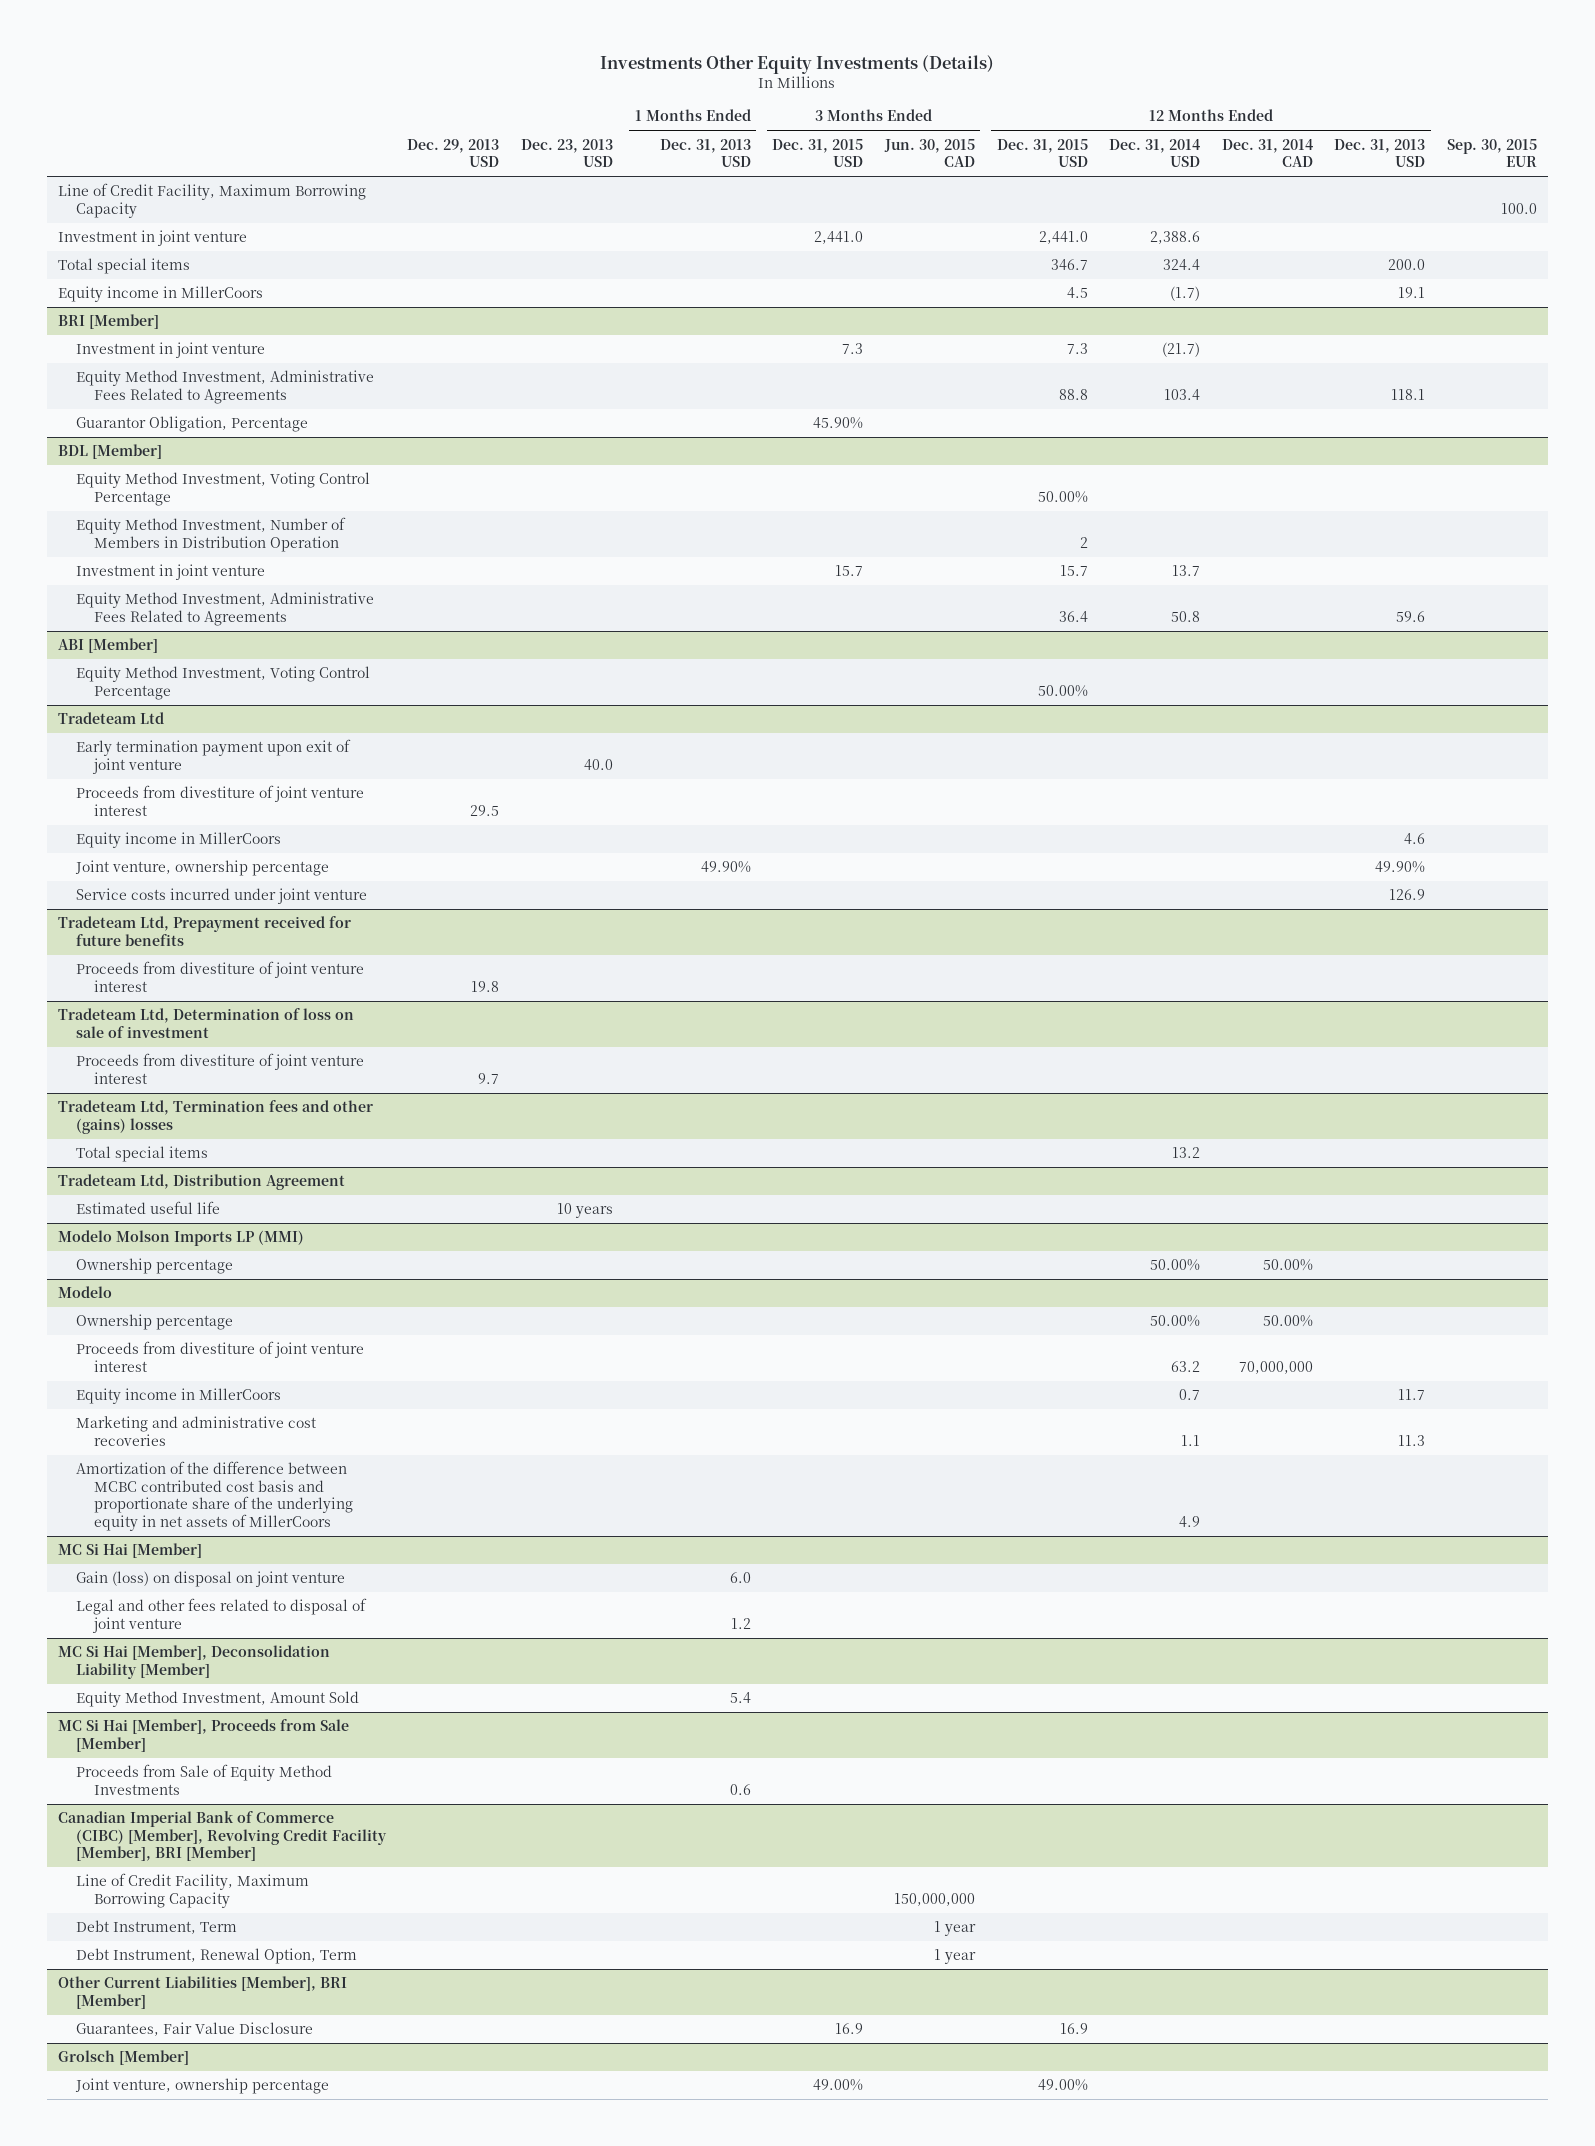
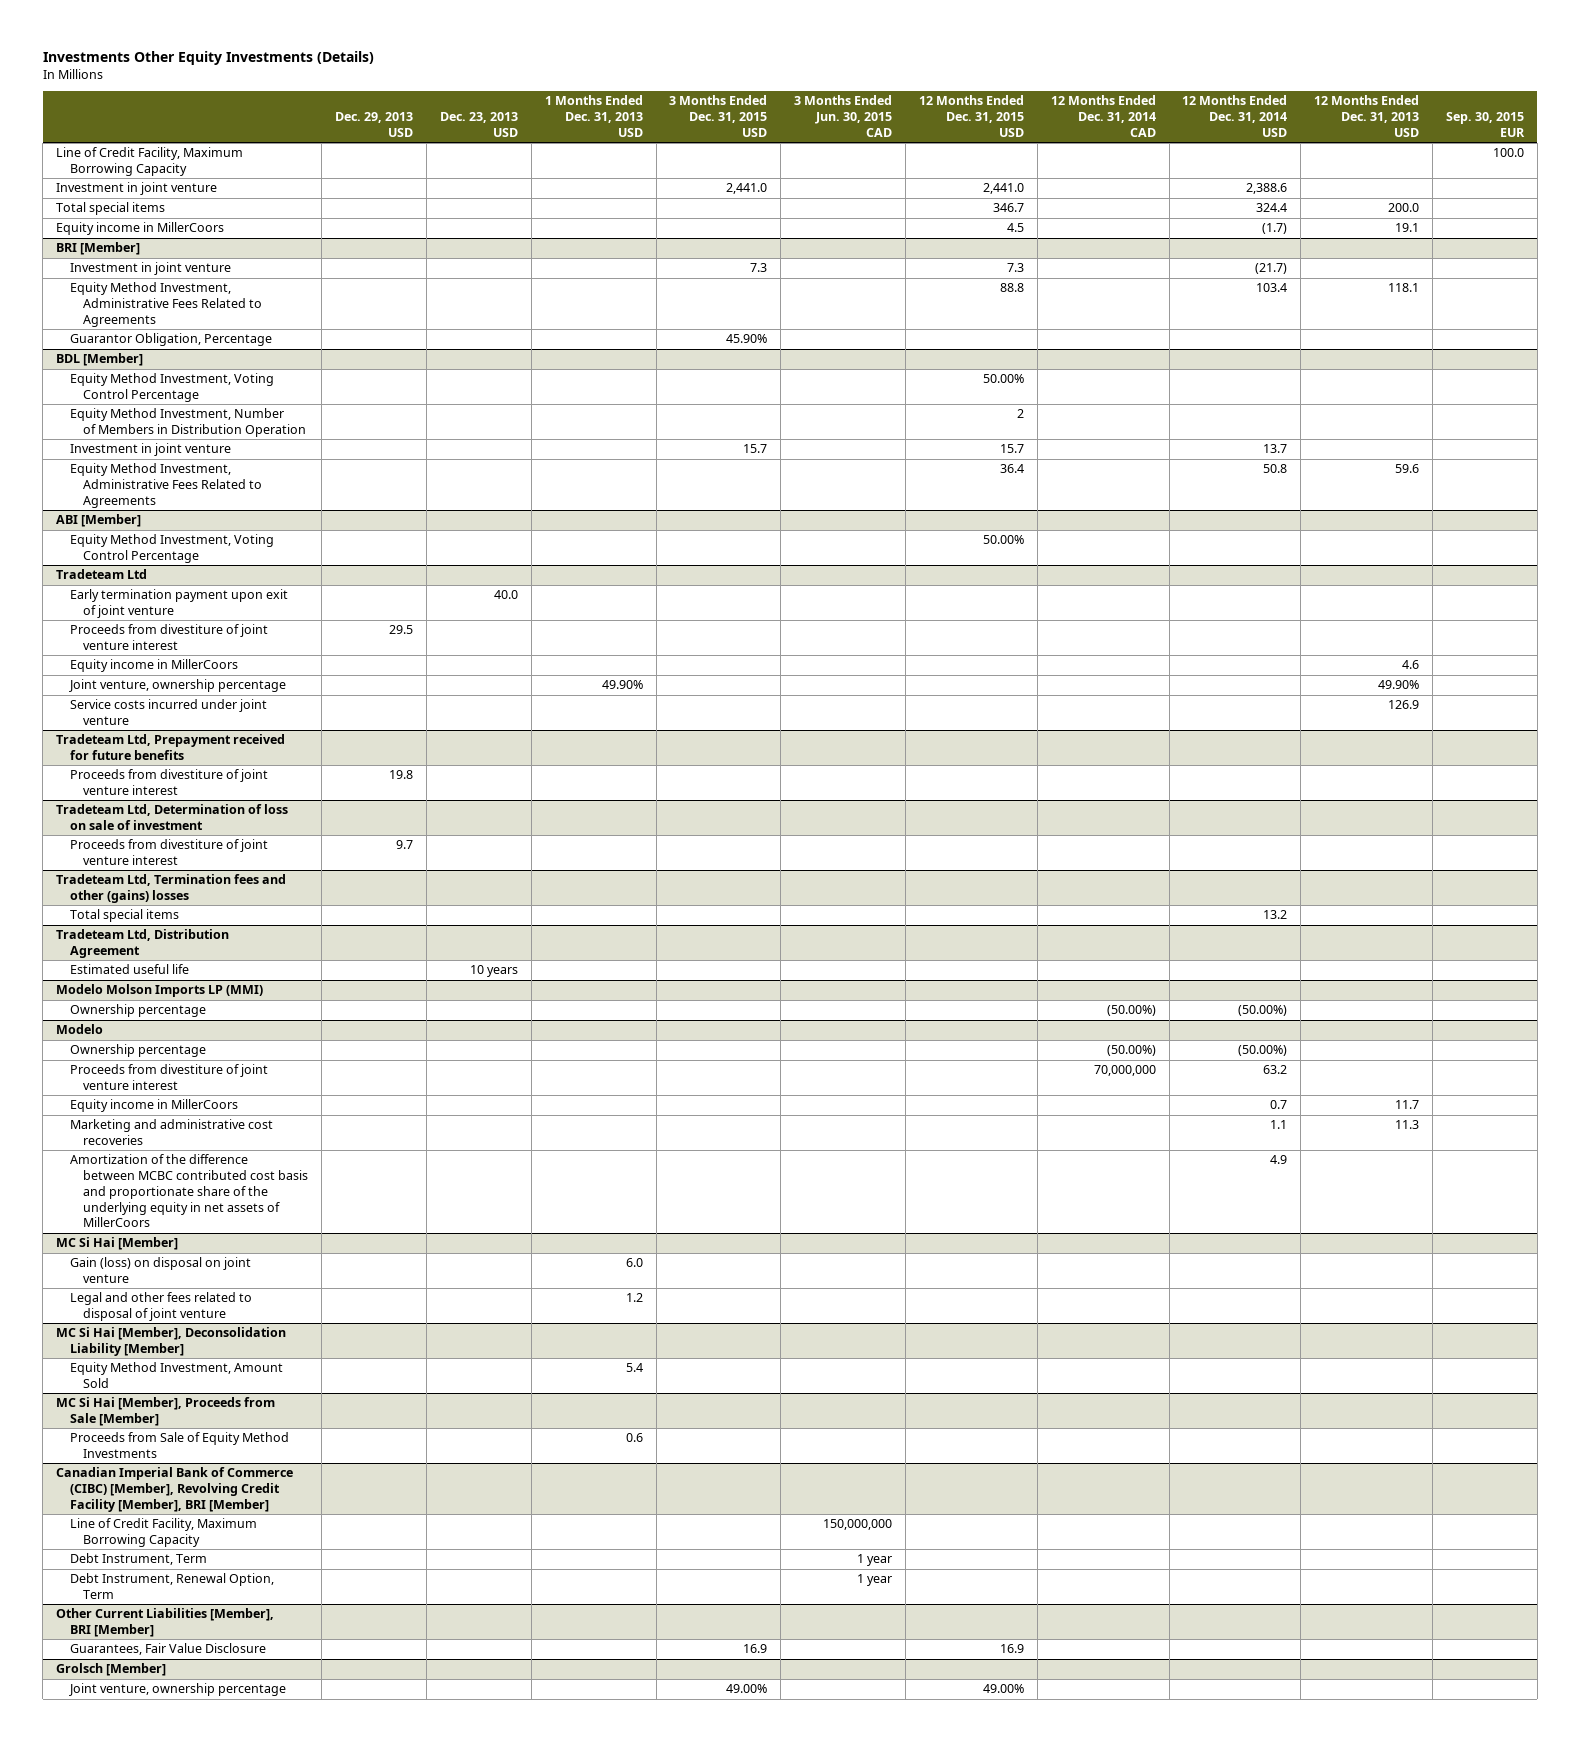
[1150,1259,1201,1272] 50.00% -> [1238,1005,1288,1017] (50.00%)
[1262,1259,1313,1272] 50.00% -> [1106,1005,1156,1017] (50.00%)
[1150,1315,1201,1328] 50.00% -> [1238,1045,1288,1057] (50.00%)
[1262,1315,1313,1328] 50.00% -> [1106,1045,1156,1057] (50.00%)

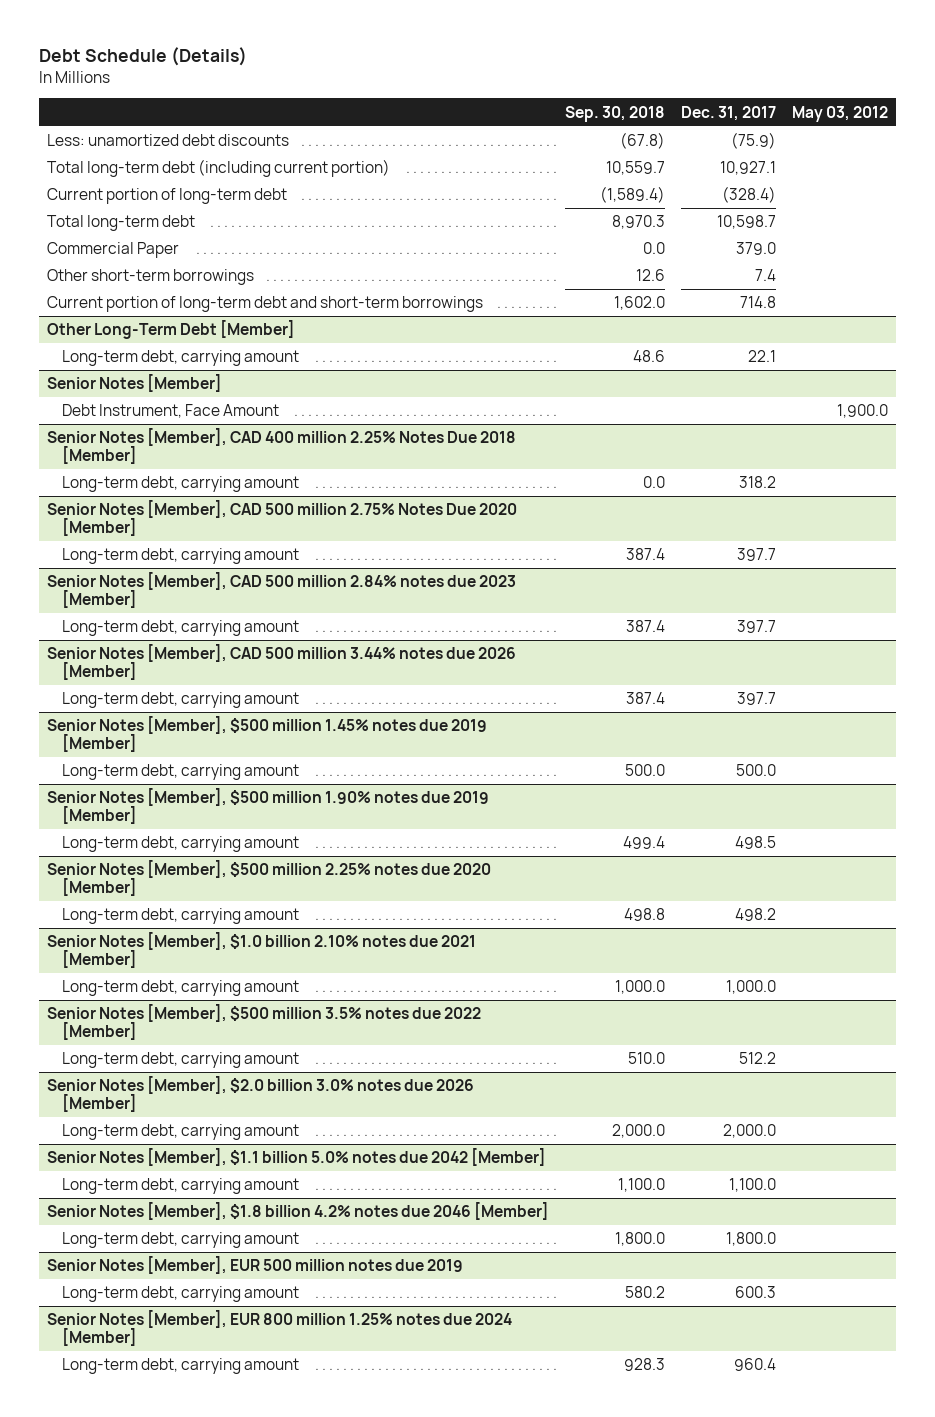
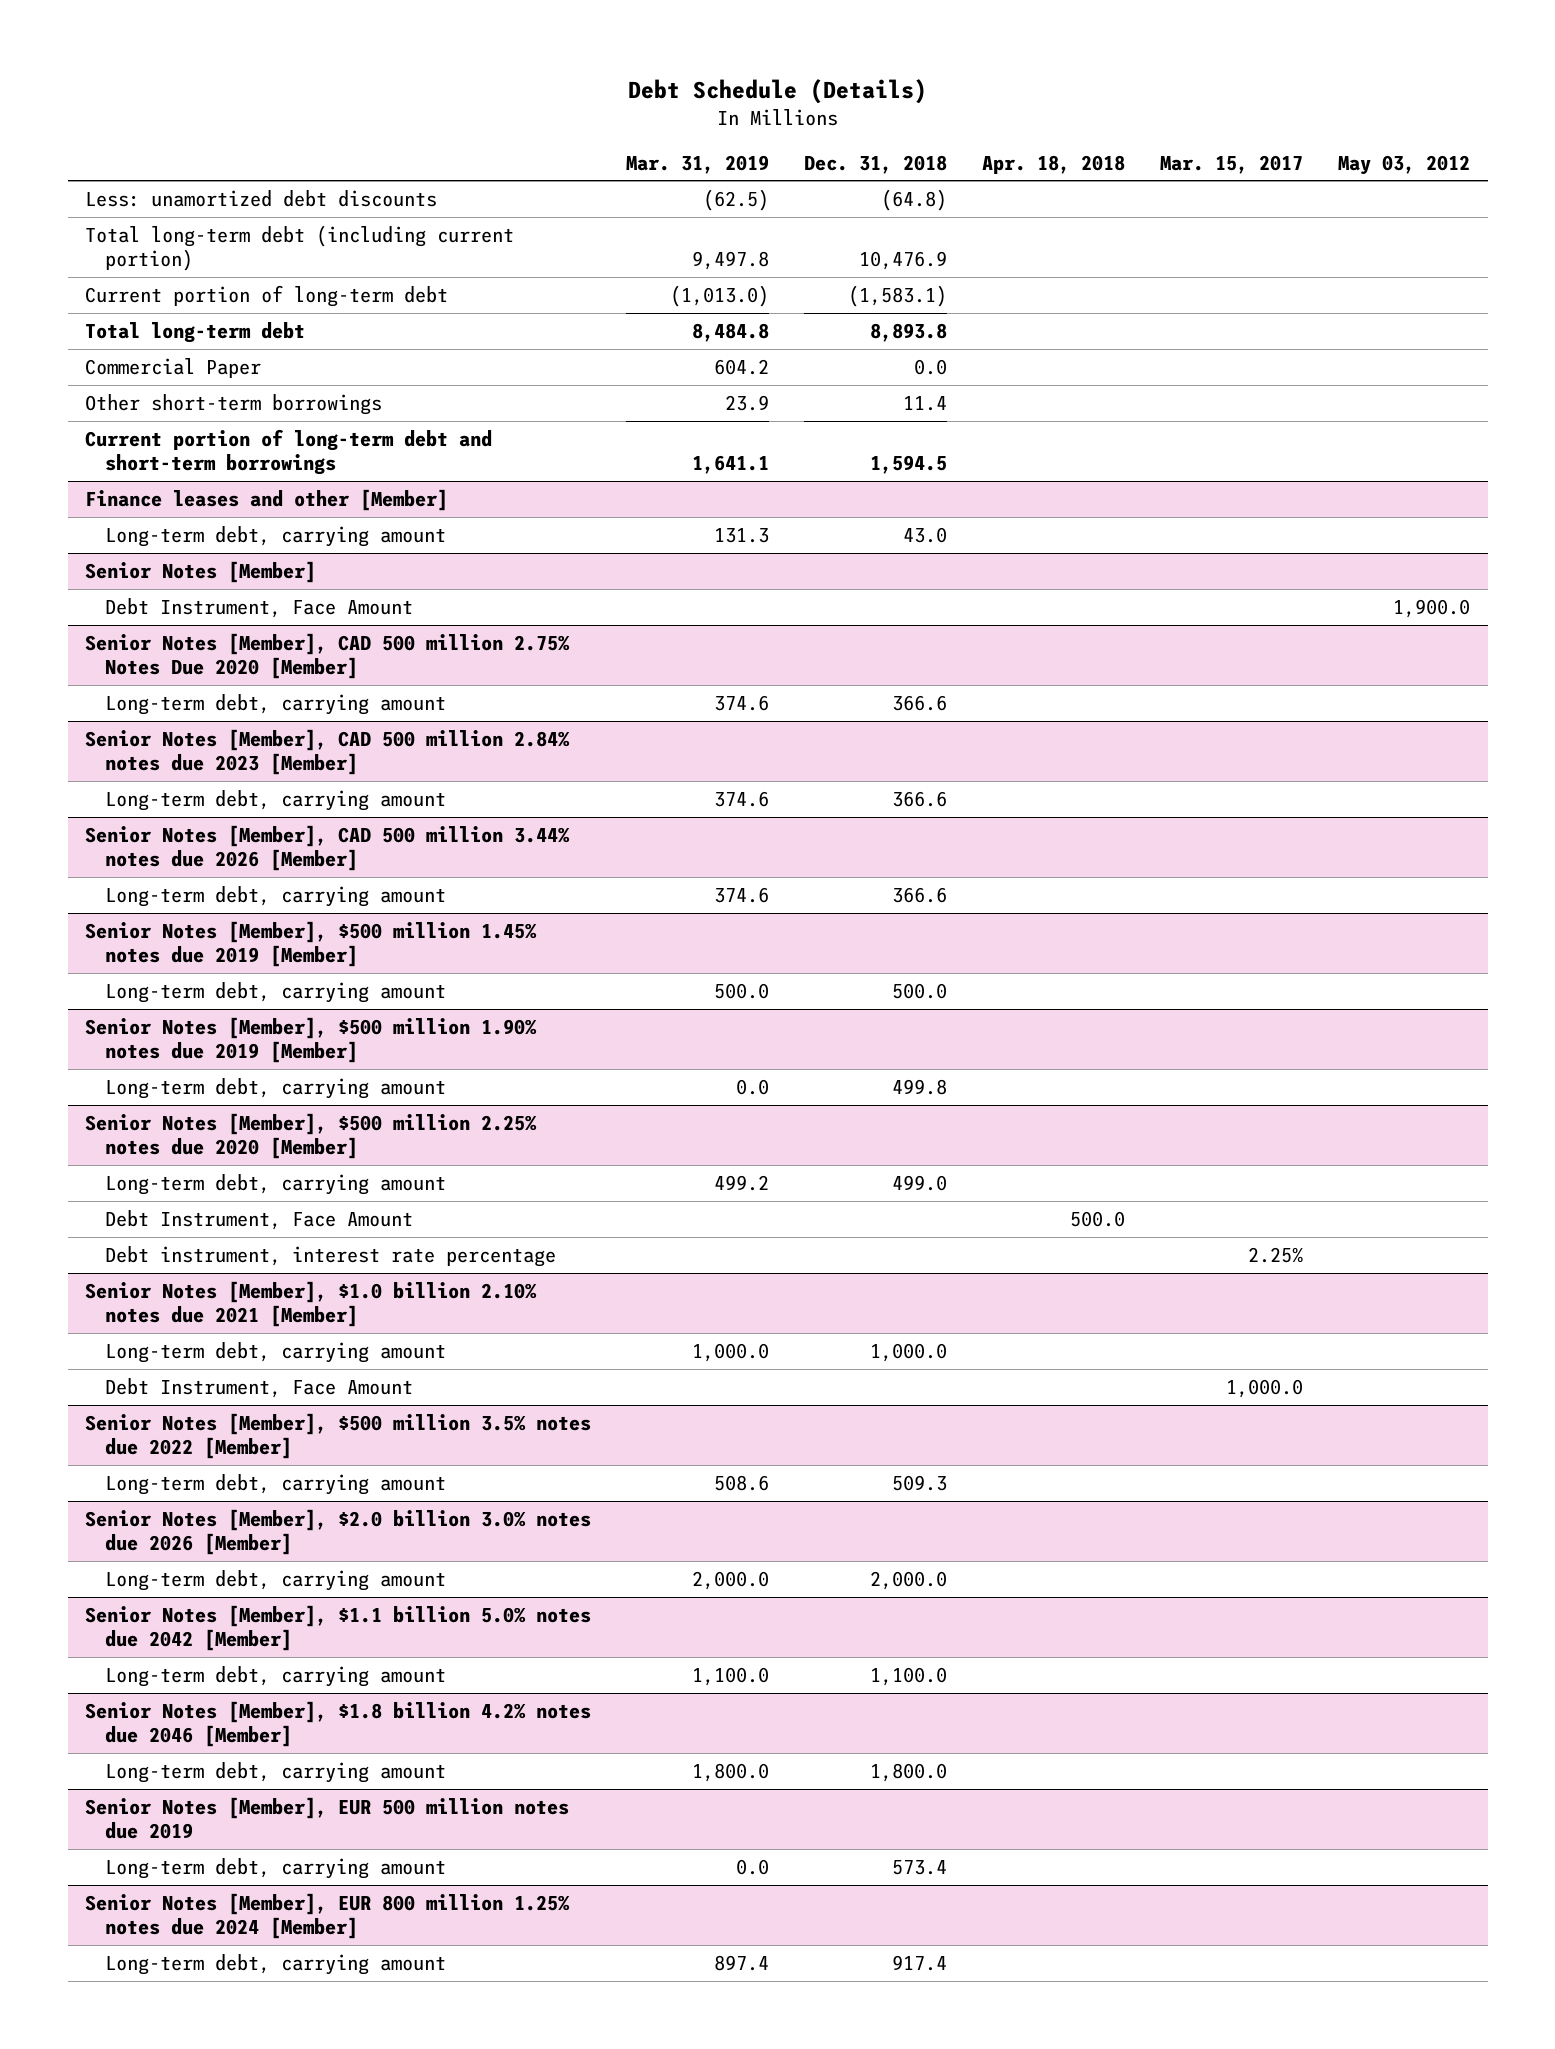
[564,105,665,122] Sep. 30, 2018 -> none
[680,105,776,121] Dec. 31, 2017 -> none
none -> [626,154,770,174] Mar. 31, 2019
none -> [804,154,948,174] Dec. 31, 2018
none -> [982,154,1126,174] Apr. 18, 2018
none -> [1160,154,1304,174] Mar. 15, 2017
[46,320,295,340] Other Long-Term Debt [Member] -> [85,488,449,511] Finance leases and other [Member]
[46,428,516,465] Senior Notes [Member], CAD 400 million 2.25% Notes Due 2018 [Member] -> none
[62,476,300,493] Long-term debt, carrying amount -> none
none -> [105,1209,414,1230] Debt Instrument, Face Amount
none -> [105,1245,557,1267] Debt instrument, interest rate percentage
none -> [105,1377,414,1398] Debt Instrument, Face Amount

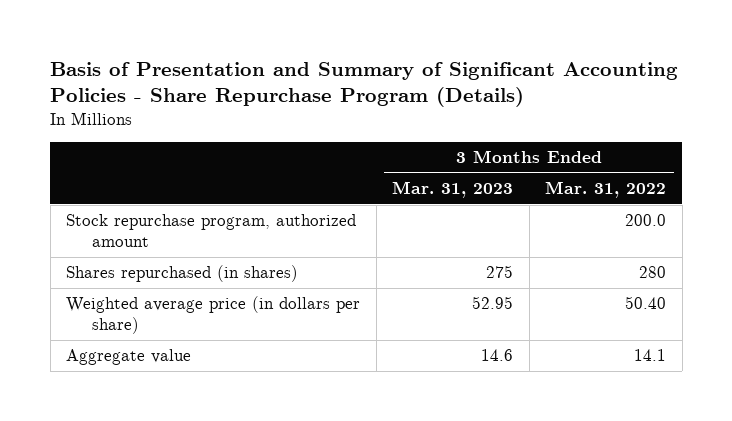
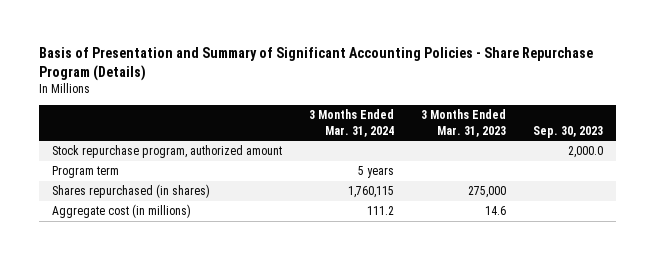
[545,181,667,199] Mar. 31, 2022 -> none
none -> [309,109,395,137] 3 Months Ended Mar. 31, 2024
none -> [532,125,603,138] Sep. 30, 2023
[66,296,361,335] Weighted average price (in dollars per share) -> none
none -> [52,166,120,179] Program term
[486,265,514,279] 275 -> [467,186,506,199] 275,000
[66,349,192,366] Aggregate value -> [52,204,192,219] Aggregate cost (in millions)

